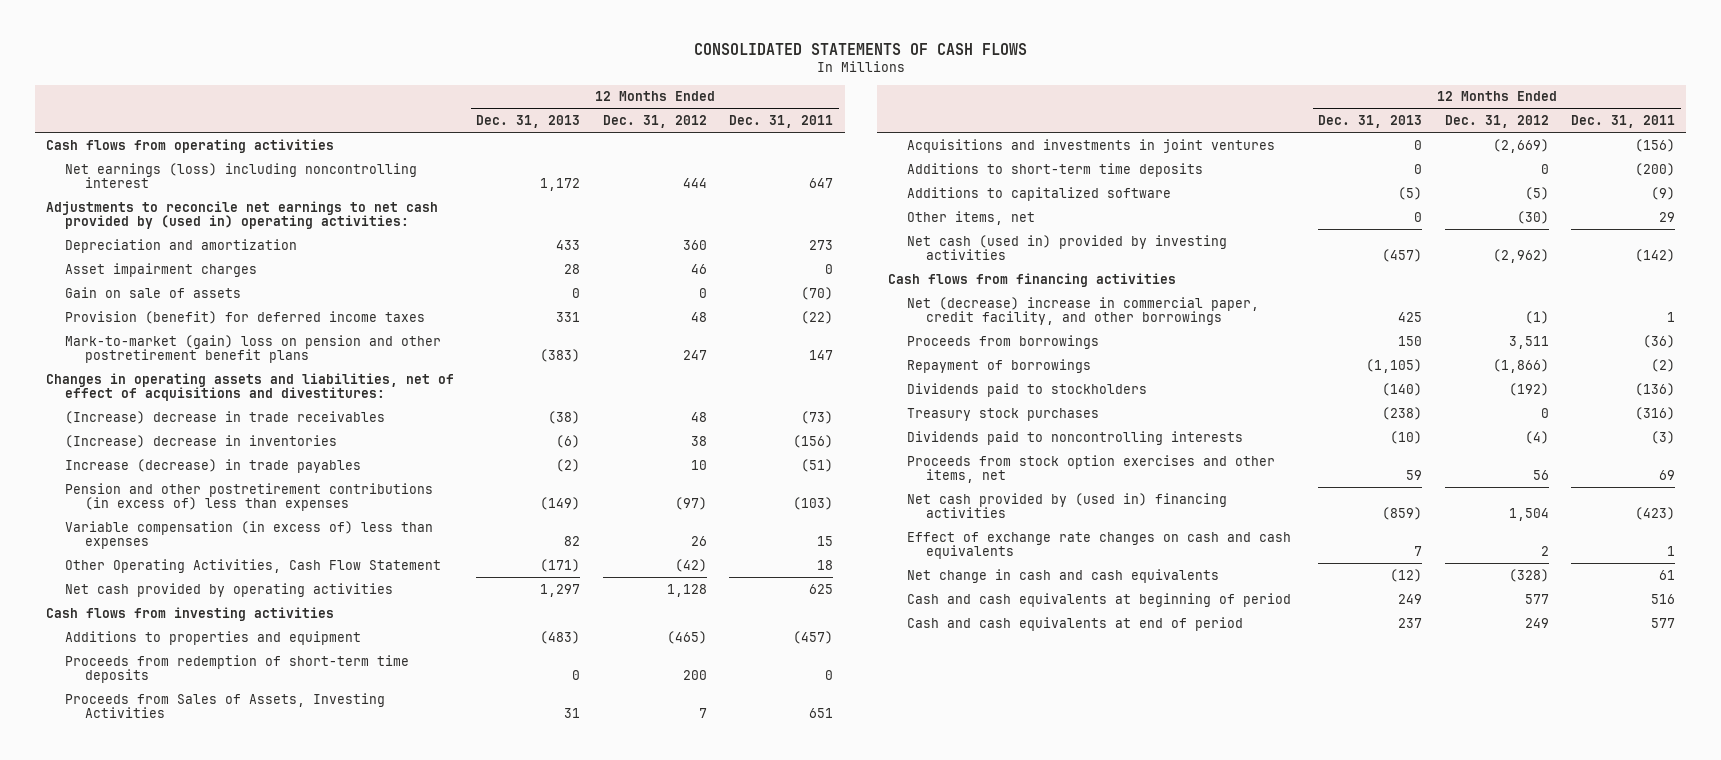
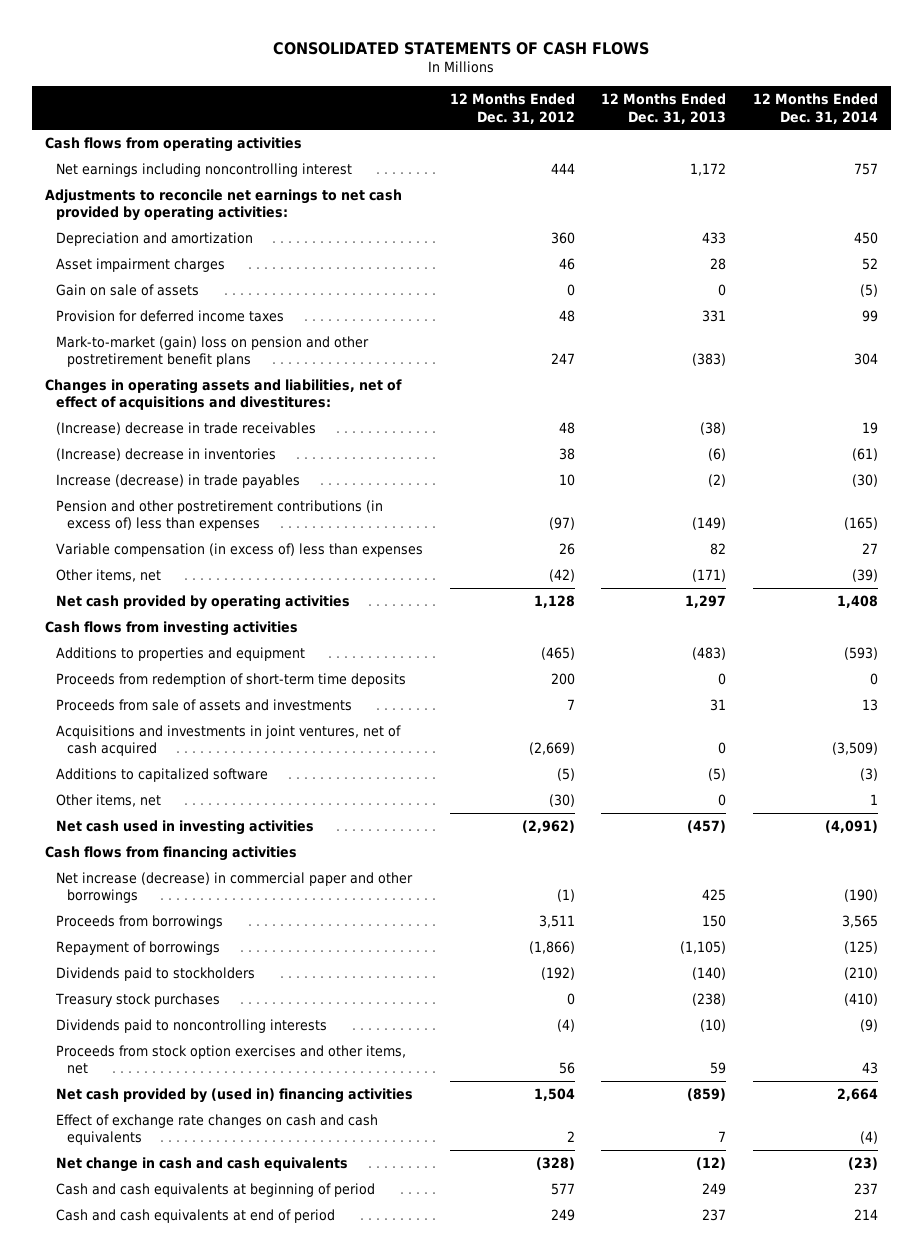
[729,115,834,129] Dec. 31, 2011 -> none
none -> [752,93,878,124] 12 Months Ended Dec. 31, 2014
[65,162,418,189] Net earnings (loss) including noncontrolling interest -> [56,162,353,177] Net earnings including noncontrolling interest
[46,200,439,230] Adjustments to reconcile net earnings to net cash provided by (used in) operating activities: -> [45,188,403,222] Adjustments to reconcile net earnings to net cash provided by operating activities:
[65,310,426,324] Provision (benefit) for deferred income taxes -> [56,309,285,322] Provision for deferred income taxes
[65,558,442,573] Other Operating Activities, Cash Flow Statement -> [56,568,162,582] Other items, net
[907,162,1204,177] Additions to short-term time deposits -> none
[65,692,386,719] Proceeds from Sales of Assets, Investing Activities -> [56,698,353,711] Proceeds from sale of assets and investments
[907,138,1276,153] Acquisitions and investments in joint ventures -> [56,724,402,757] Acquisitions and investments in joint ventures, net of cash acquired
[907,234,1228,261] Net cash (used in) provided by investing activities -> [56,819,315,835] Net cash used in investing activities
[907,296,1260,326] Net (decrease) increase in commercial paper, credit facility, and other borrowings -> [56,871,414,904] Net increase (decrease) in commercial paper and other borrowings

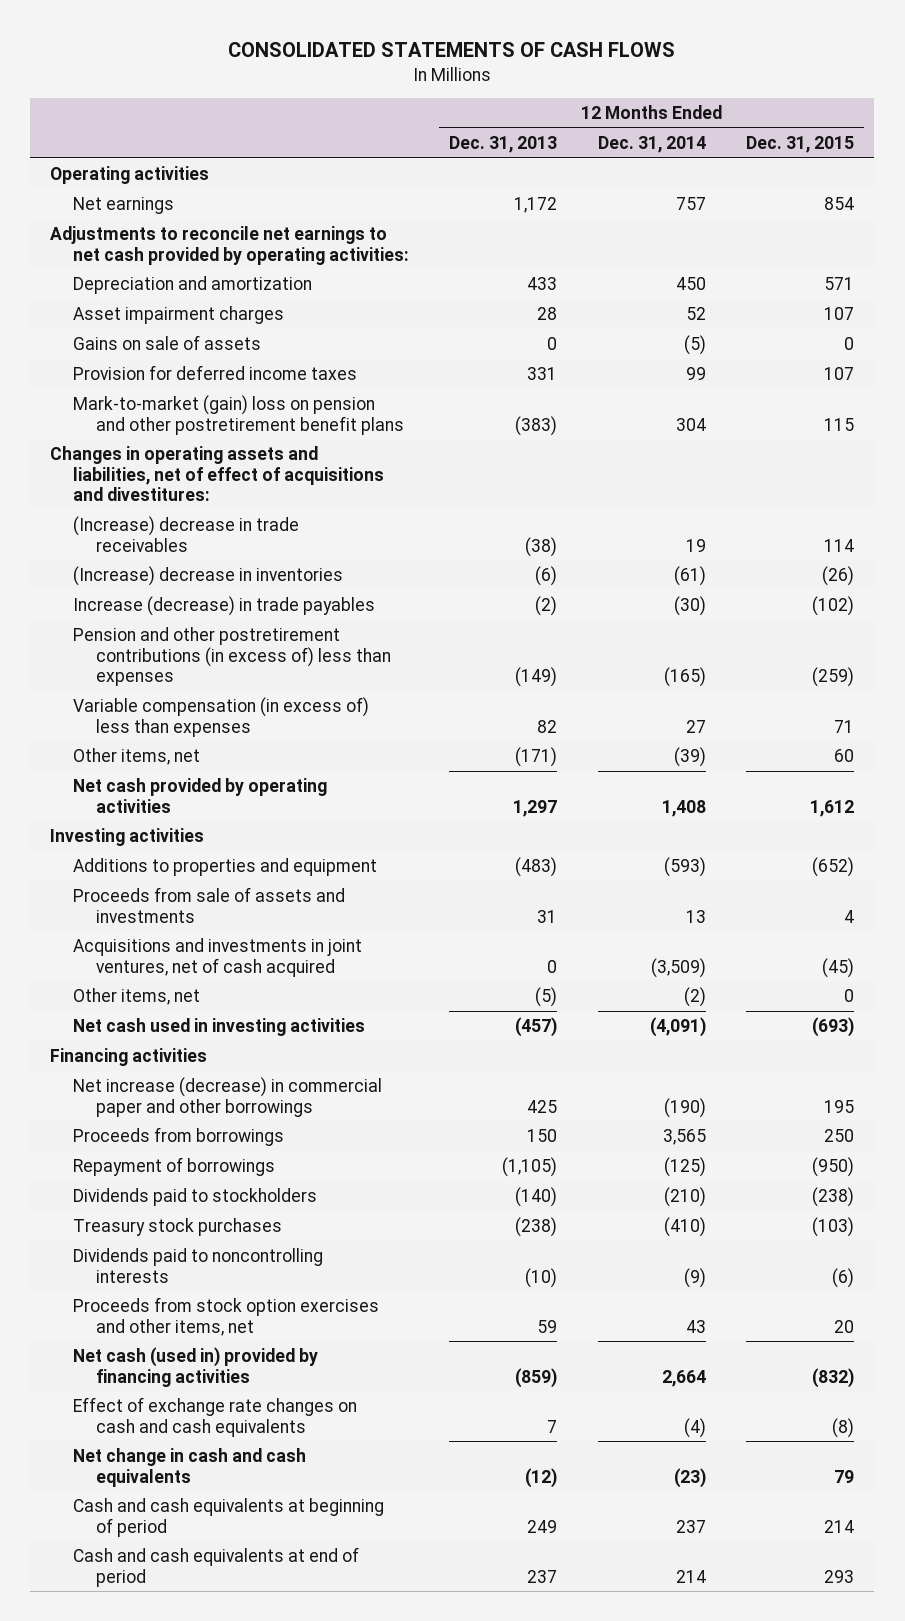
[449,93,575,124] 12 Months Ended Dec. 31, 2012 -> none
none -> [746,135,855,153] Dec. 31, 2015
[45,136,303,152] Cash flows from operating activities -> [50,166,210,185] Operating activities
[56,162,353,177] Net earnings including noncontrolling interest -> [73,197,175,215] Net earnings
[56,283,200,296] Gain on sale of assets -> [73,335,262,351] Gains on sale of assets
[45,620,299,636] Cash flows from investing activities -> [50,828,205,847] Investing activities
[56,672,407,687] Proceeds from redemption of short-term time deposits -> none
[56,767,269,782] Additions to capitalized software -> none
[718,793,727,806] 0 -> [535,987,558,1008] (5)
[869,793,878,805] 1 -> [683,987,706,1008] (2)
[45,845,298,861] Cash flows from financing activities -> [50,1048,208,1067] Financing activities
[56,1087,414,1103] Net cash provided by (used in) financing activities -> [73,1347,319,1387] Net cash (used in) provided by financing activities

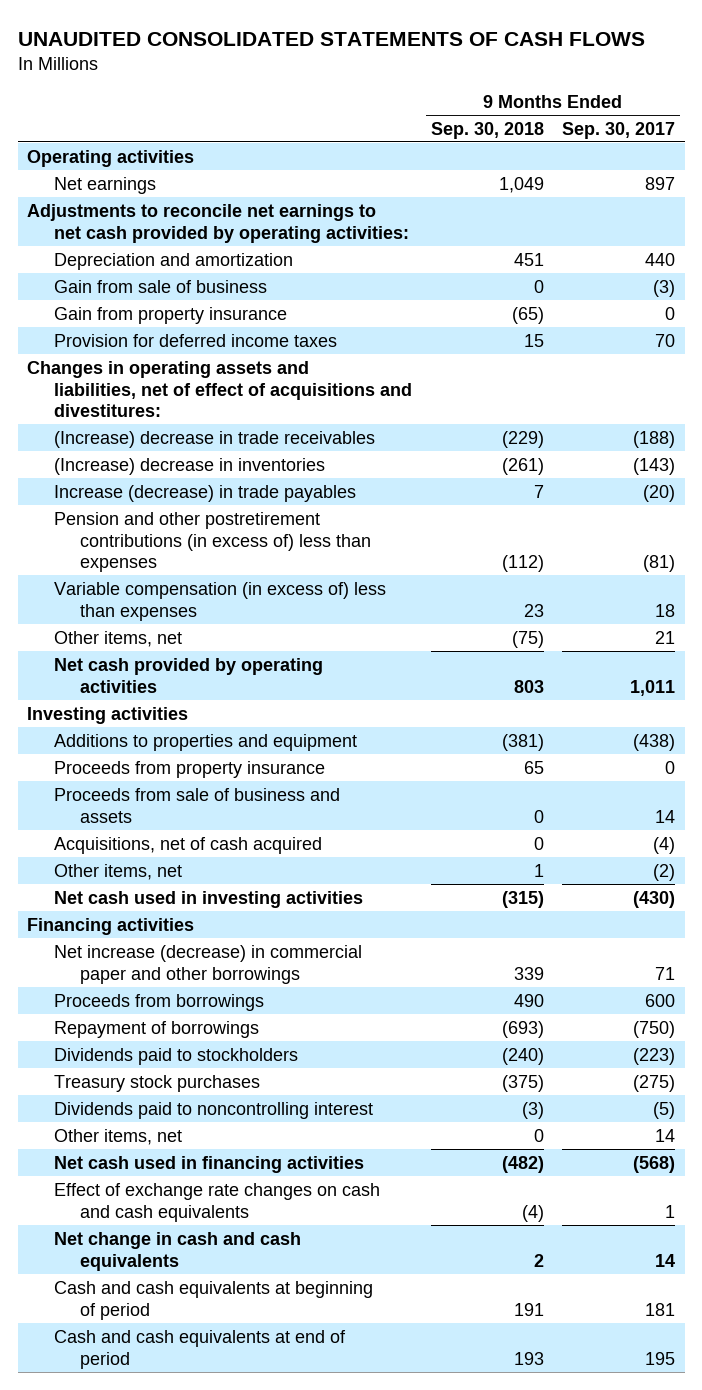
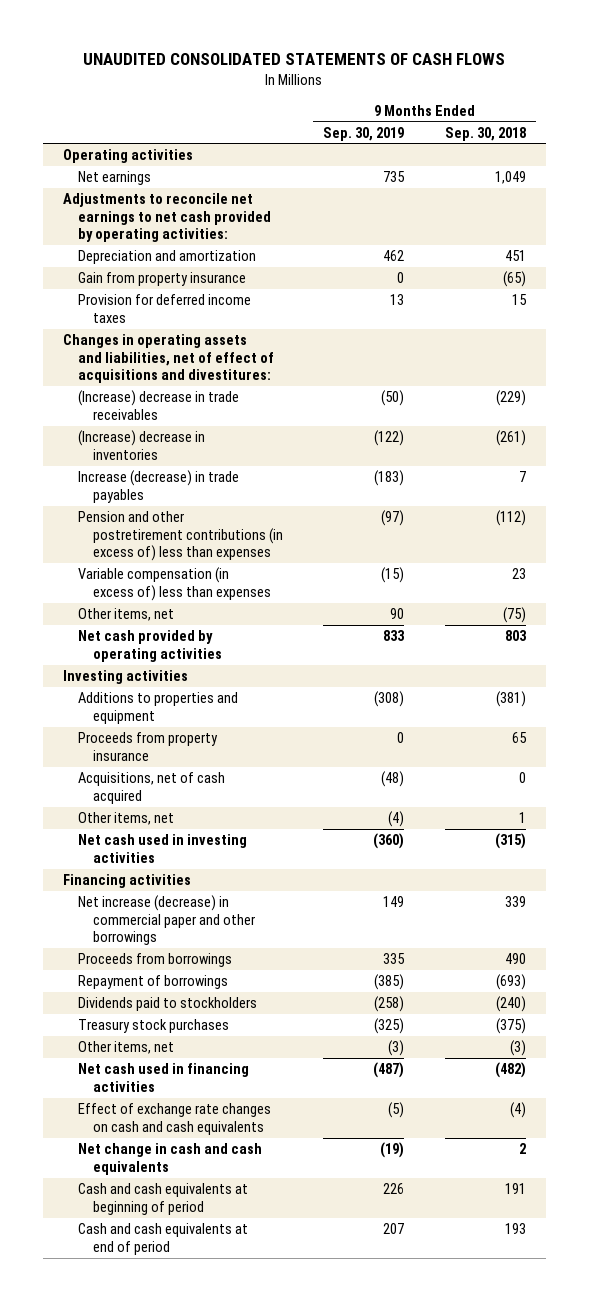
[562,121,676,139] Sep. 30, 2017 -> none
none -> [323,126,405,141] Sep. 30, 2019
[53,279,267,293] Gain from sale of business -> none
[53,787,340,823] Proceeds from sale of business and assets -> none
[53,1101,373,1119] Dividends paid to noncontrolling interest -> none
[533,1128,544,1142] 0 -> [509,1040,526,1057] (3)

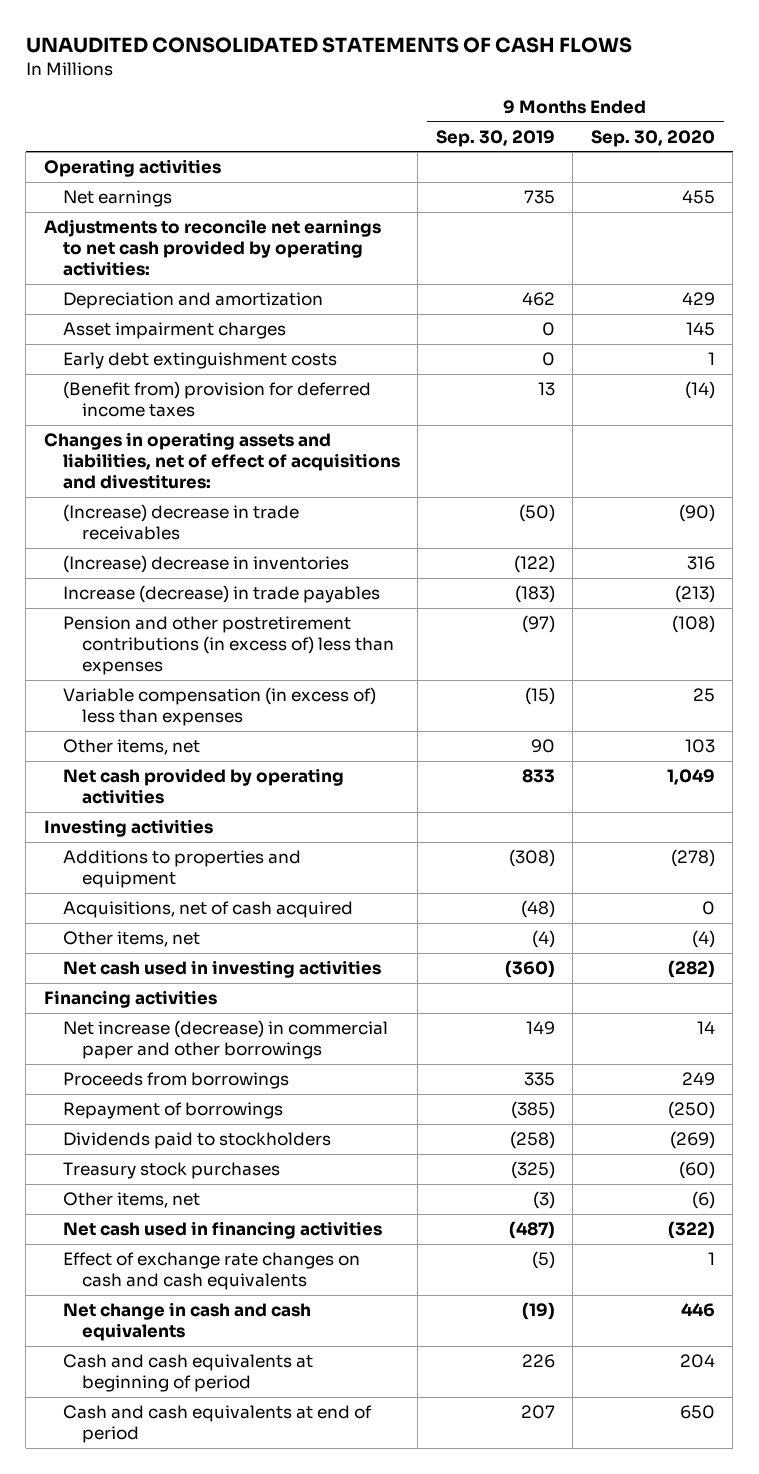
[444,126,526,141] Sep. 30, 2018 -> none
none -> [590,129,715,147] Sep. 30, 2020
[77,272,246,287] Gain from property insurance -> none
none -> [62,322,286,340] Asset impairment charges
none -> [62,352,337,370] Early debt extinguishment costs
[77,294,251,323] Provision for deferred income taxes -> [62,381,371,418] (Benefit from) provision for deferred income taxes
[77,732,218,761] Proceeds from property insurance -> none

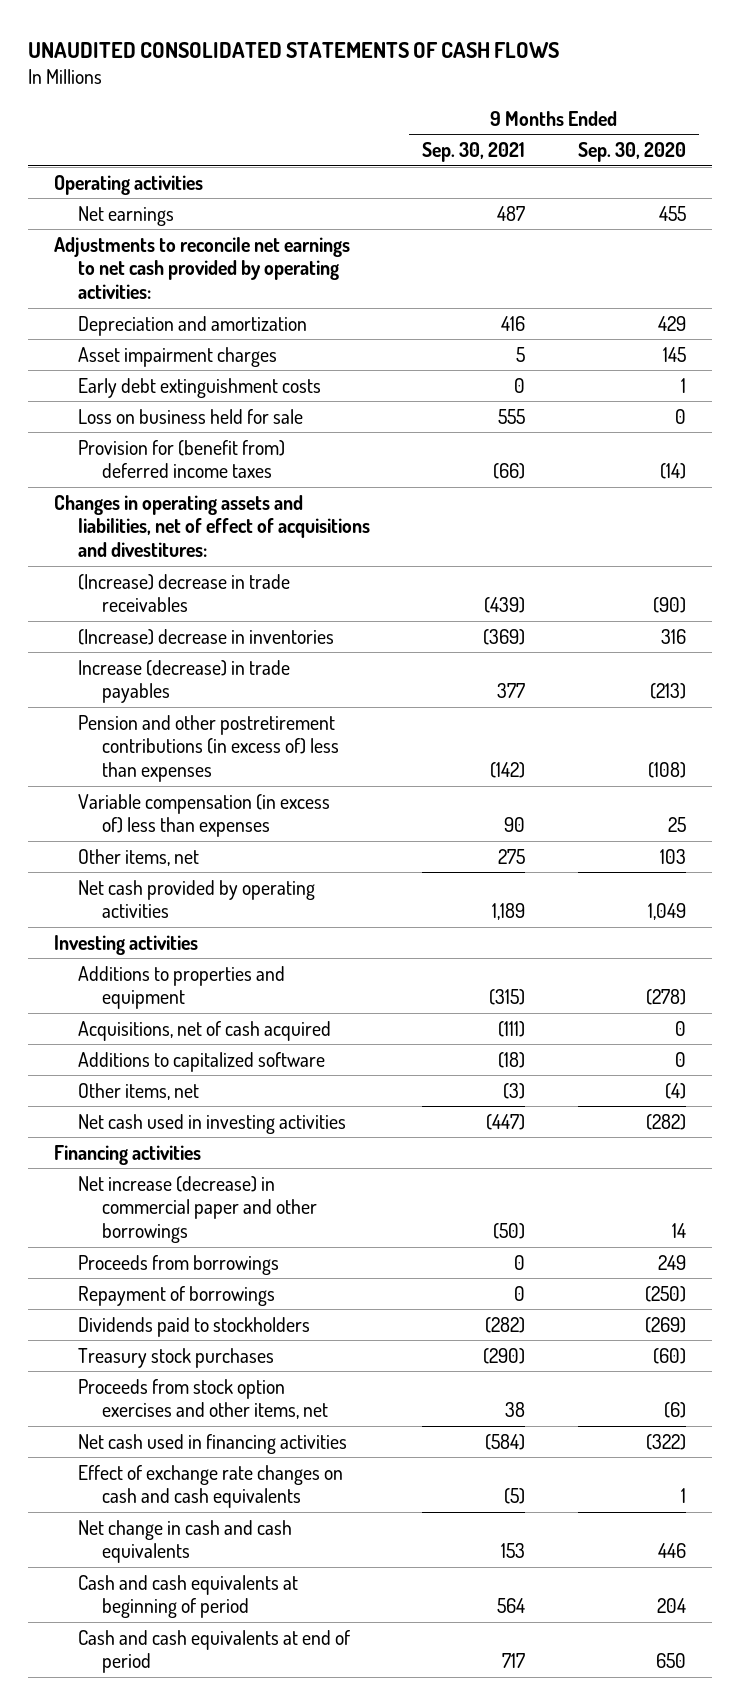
[435,129,555,147] Sep. 30, 2019 -> none
none -> [422,142,526,163] Sep. 30, 2021
none -> [78,408,304,424] Loss on business held for sale
[62,381,371,418] (Benefit from) provision for deferred income taxes -> [78,439,286,479] Provision for (benefit from) deferred income taxes
none -> [78,1051,326,1072] Additions to capitalized software
[62,1192,200,1209] Other items, net -> [78,1378,329,1420] Proceeds from stock option exercises and other items, net

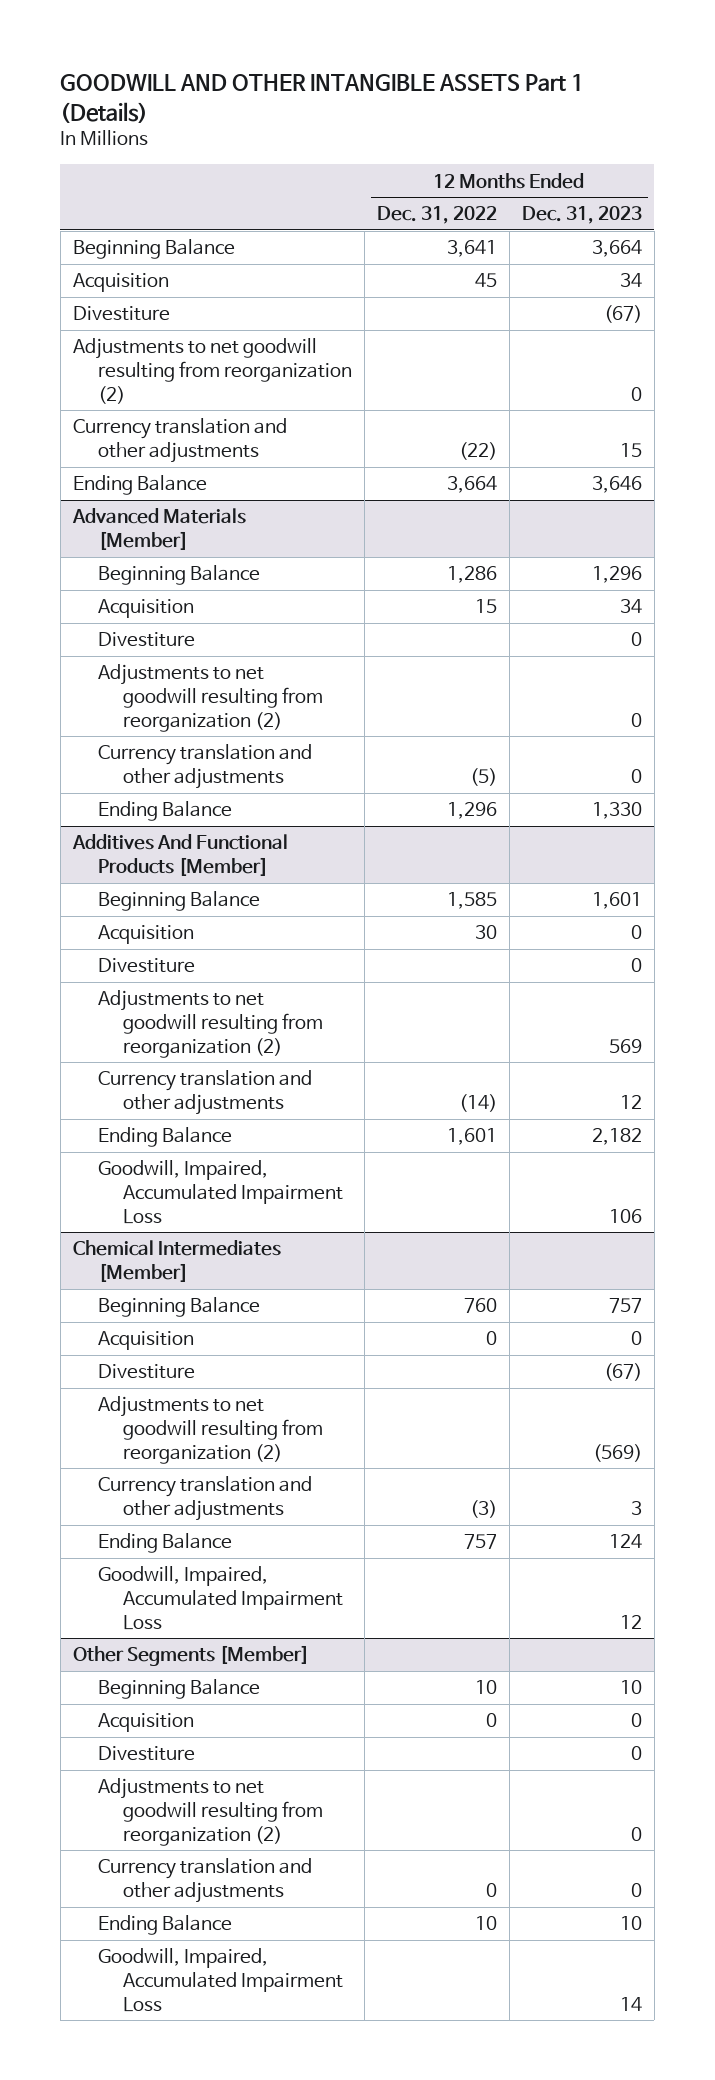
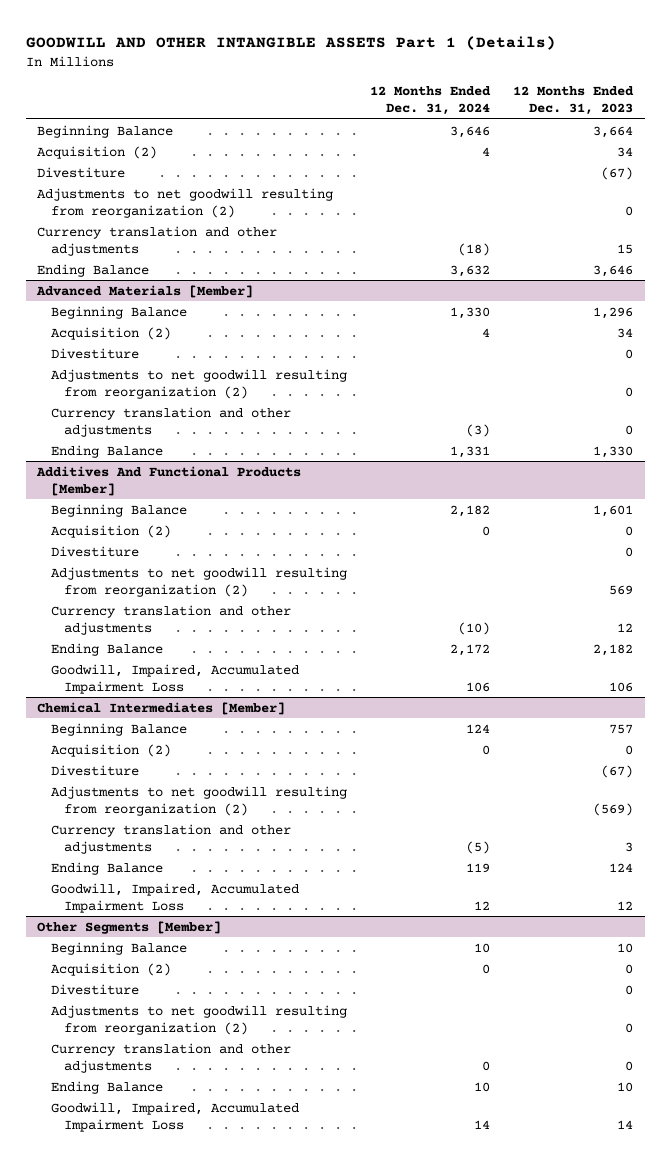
[376,206,497,225] Dec. 31, 2022 -> none
none -> [369,85,491,116] 12 Months Ended Dec. 31, 2024
[72,273,169,293] Acquisition -> [37,145,158,159] Acquisition (2)
[98,599,195,619] Acquisition -> [50,326,171,340] Acquisition (2)
[98,925,195,945] Acquisition -> [50,524,171,538] Acquisition (2)
[98,1331,195,1351] Acquisition -> [50,743,171,757] Acquisition (2)
[98,1713,195,1733] Acquisition -> [50,962,171,976] Acquisition (2)

